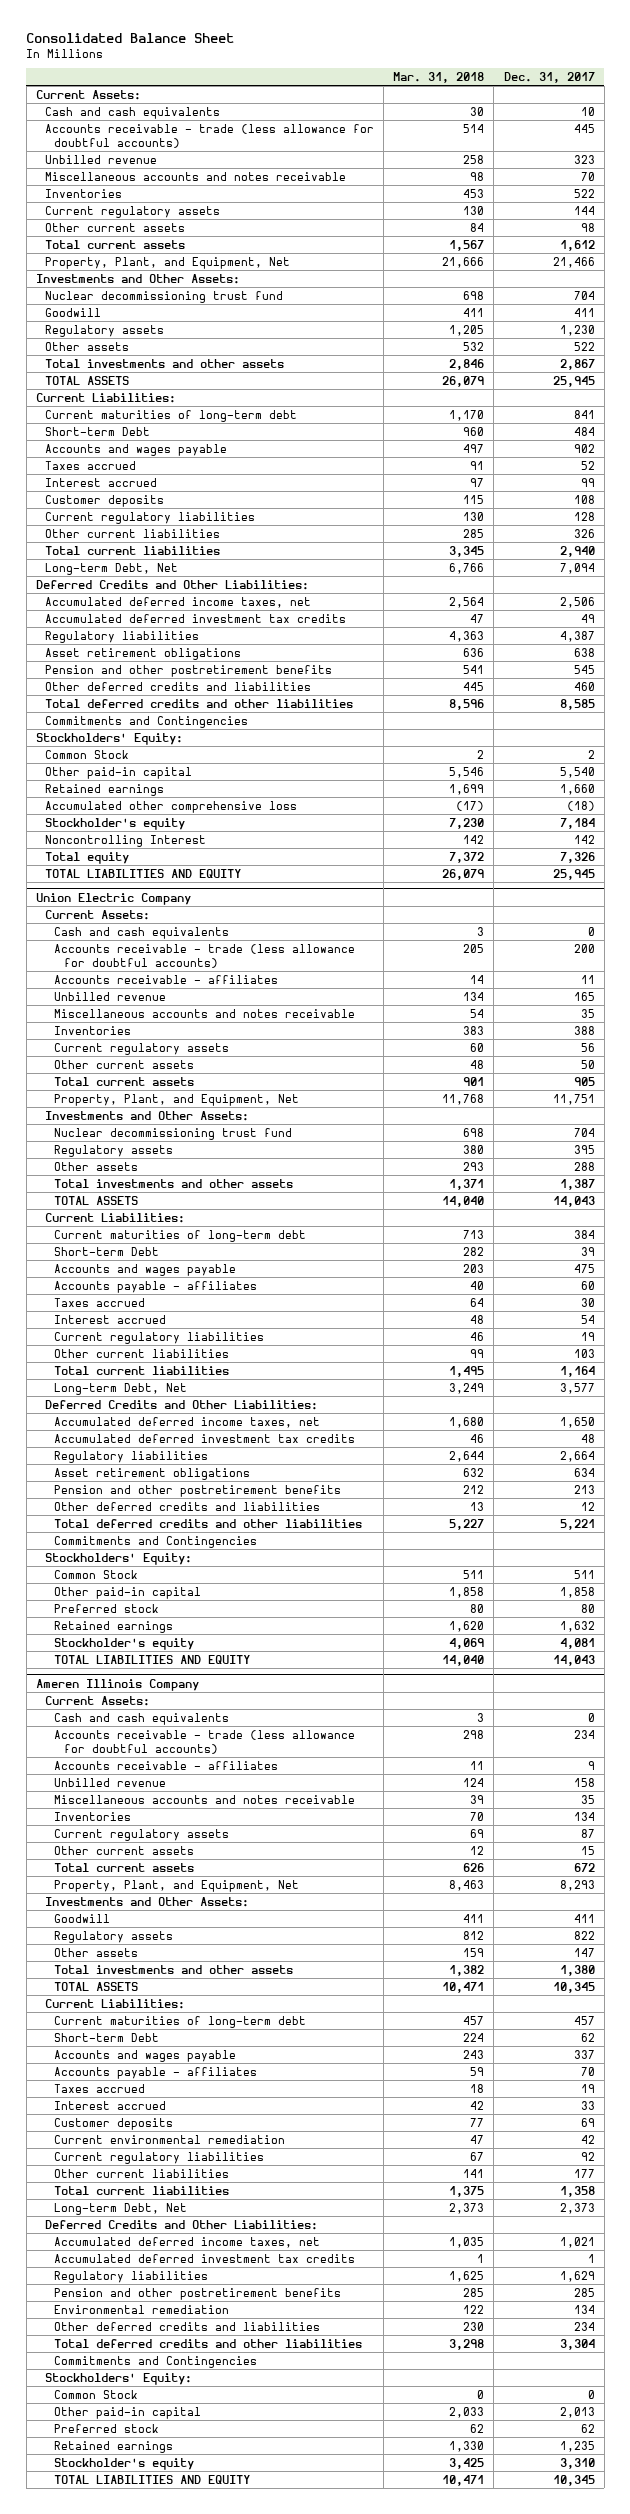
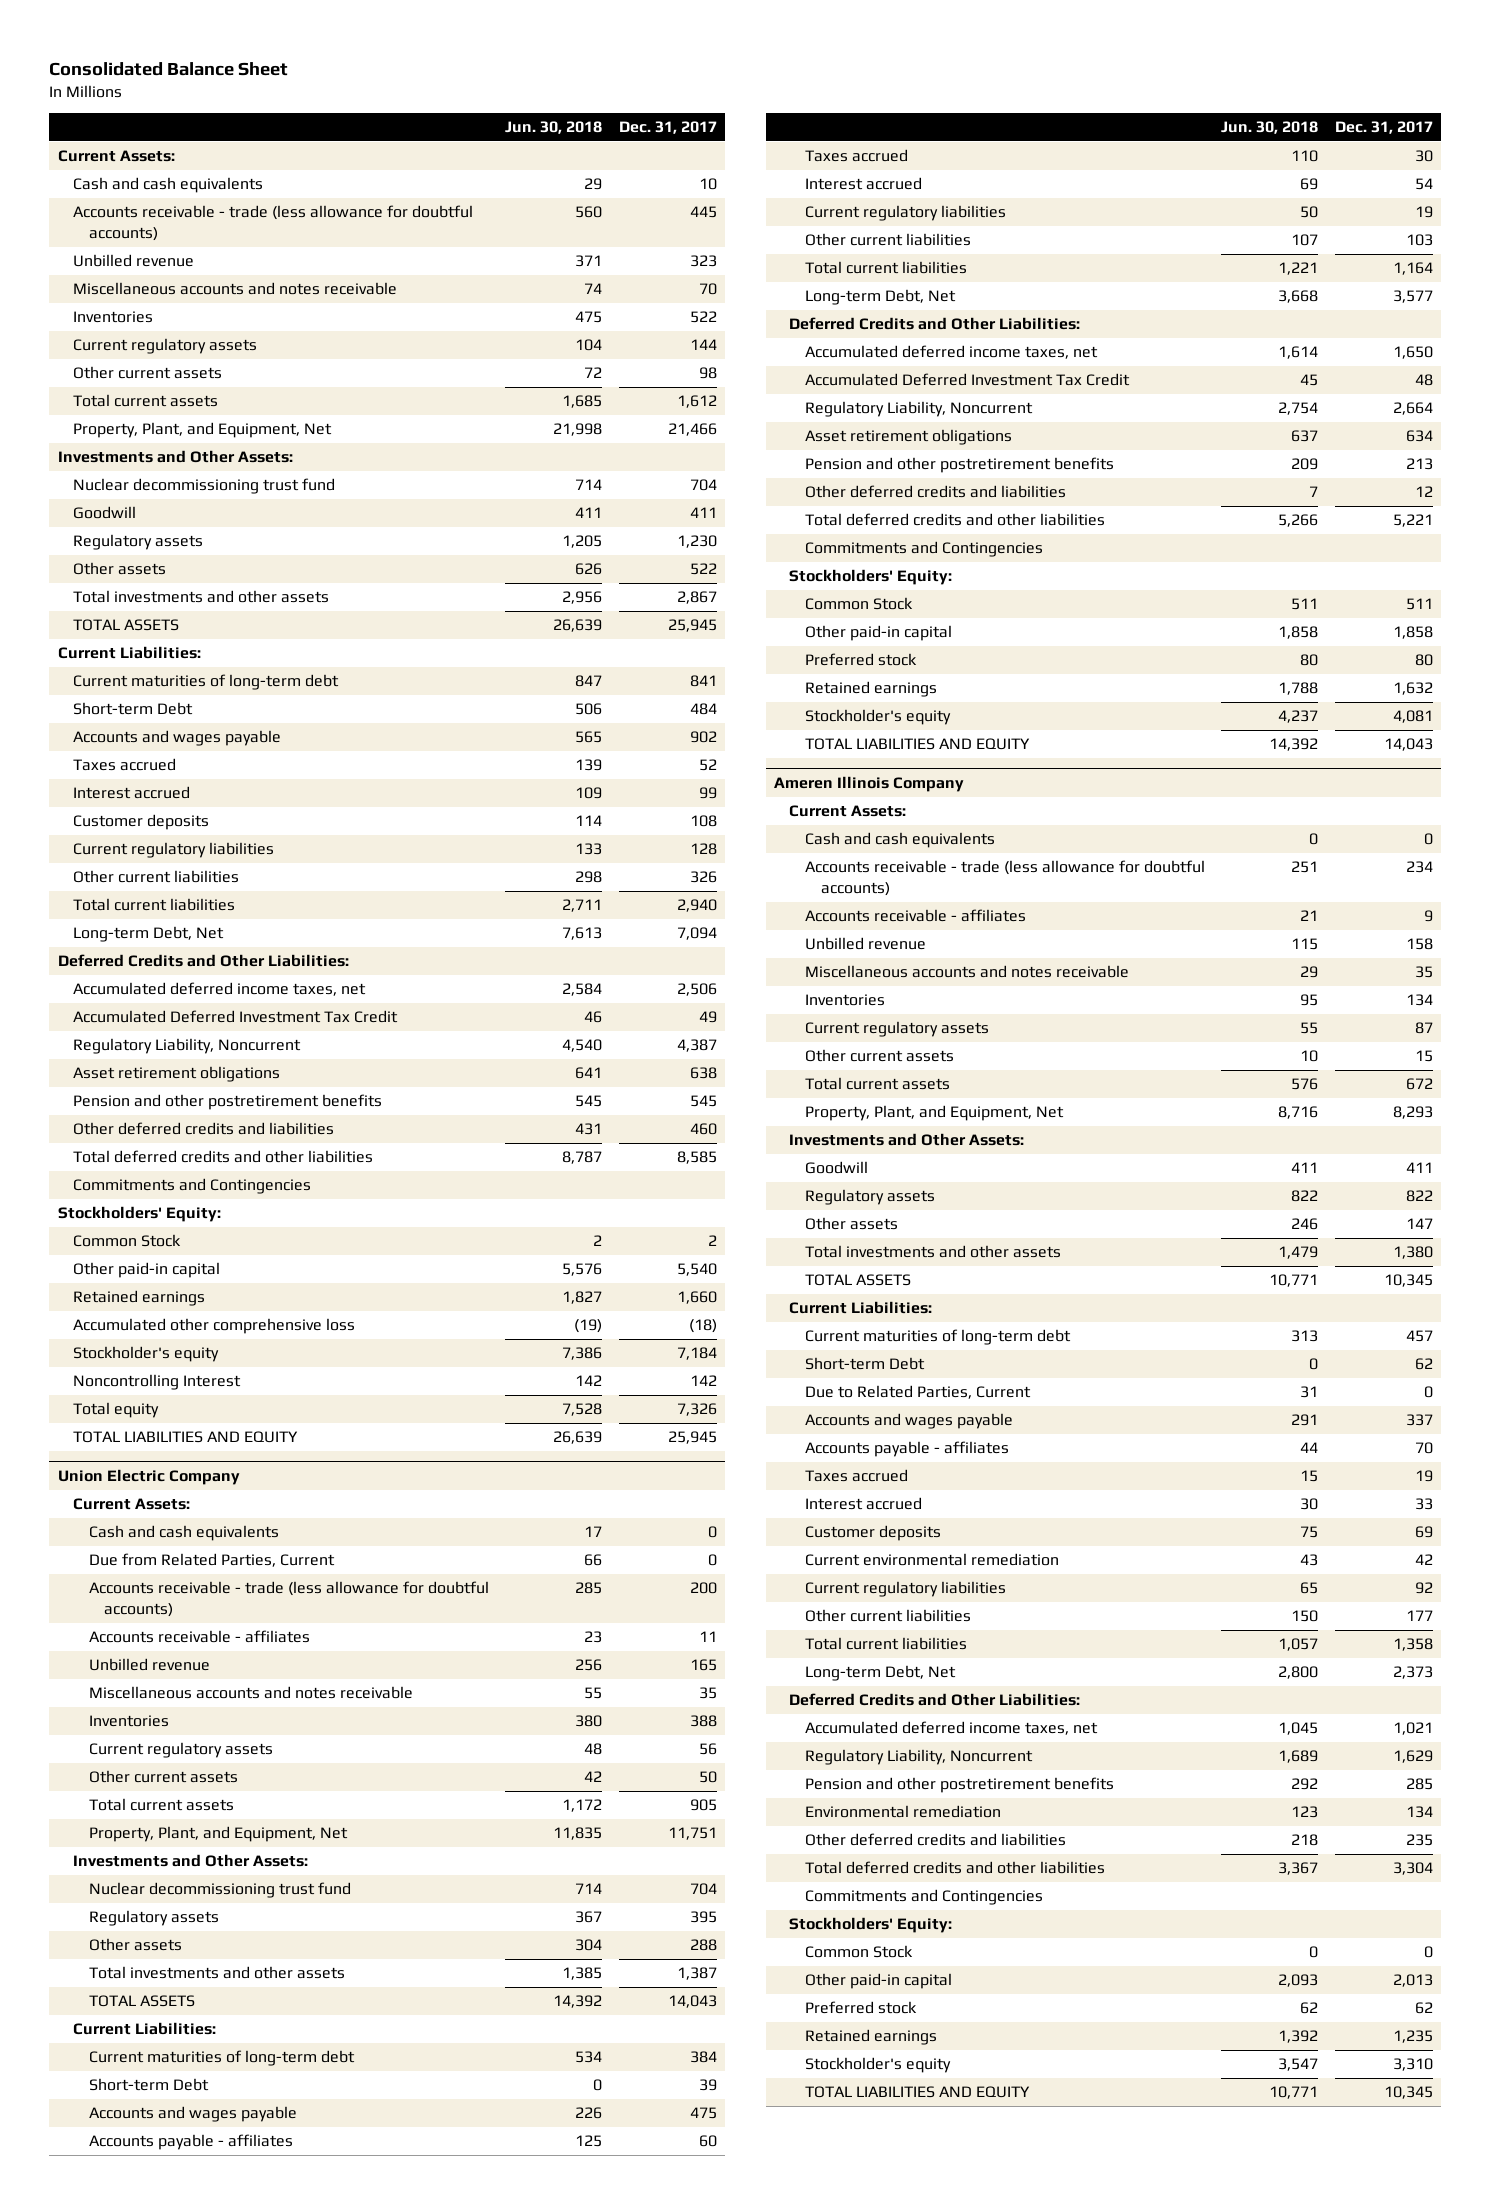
[393,72,485,84] Mar. 31, 2018 -> none
none -> [505,121,603,135] Jun. 30, 2018
[44,613,346,623] Accumulated deferred investment tax credits -> [73,1010,399,1024] Accumulated Deferred Investment Tax Credit
[44,630,199,643] Regulatory liabilities -> [73,1038,302,1055] Regulatory Liability, Noncurrent
none -> [88,1553,335,1568] Due from Related Parties, Current
[54,1433,356,1443] Accumulated deferred investment tax credits -> [804,373,1130,387] Accumulated Deferred Investment Tax Credit
[54,1450,209,1463] Regulatory liabilities -> [804,401,1033,418] Regulatory Liability, Noncurrent
none -> [804,1385,1031,1400] Due to Related Parties, Current
[54,2253,356,2263] Accumulated deferred investment tax credits -> none
[54,2270,209,2283] Regulatory liabilities -> [804,1749,1033,1766] Regulatory Liability, Noncurrent
[573,2321,595,2331] 234 -> [1405,1834,1433,1847] 235

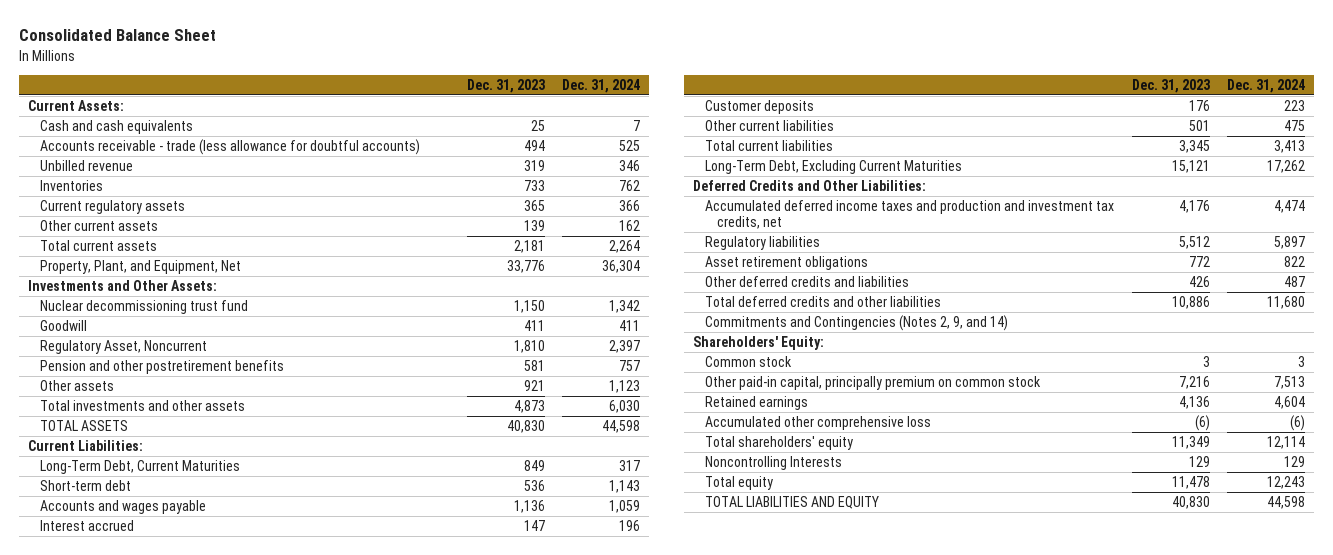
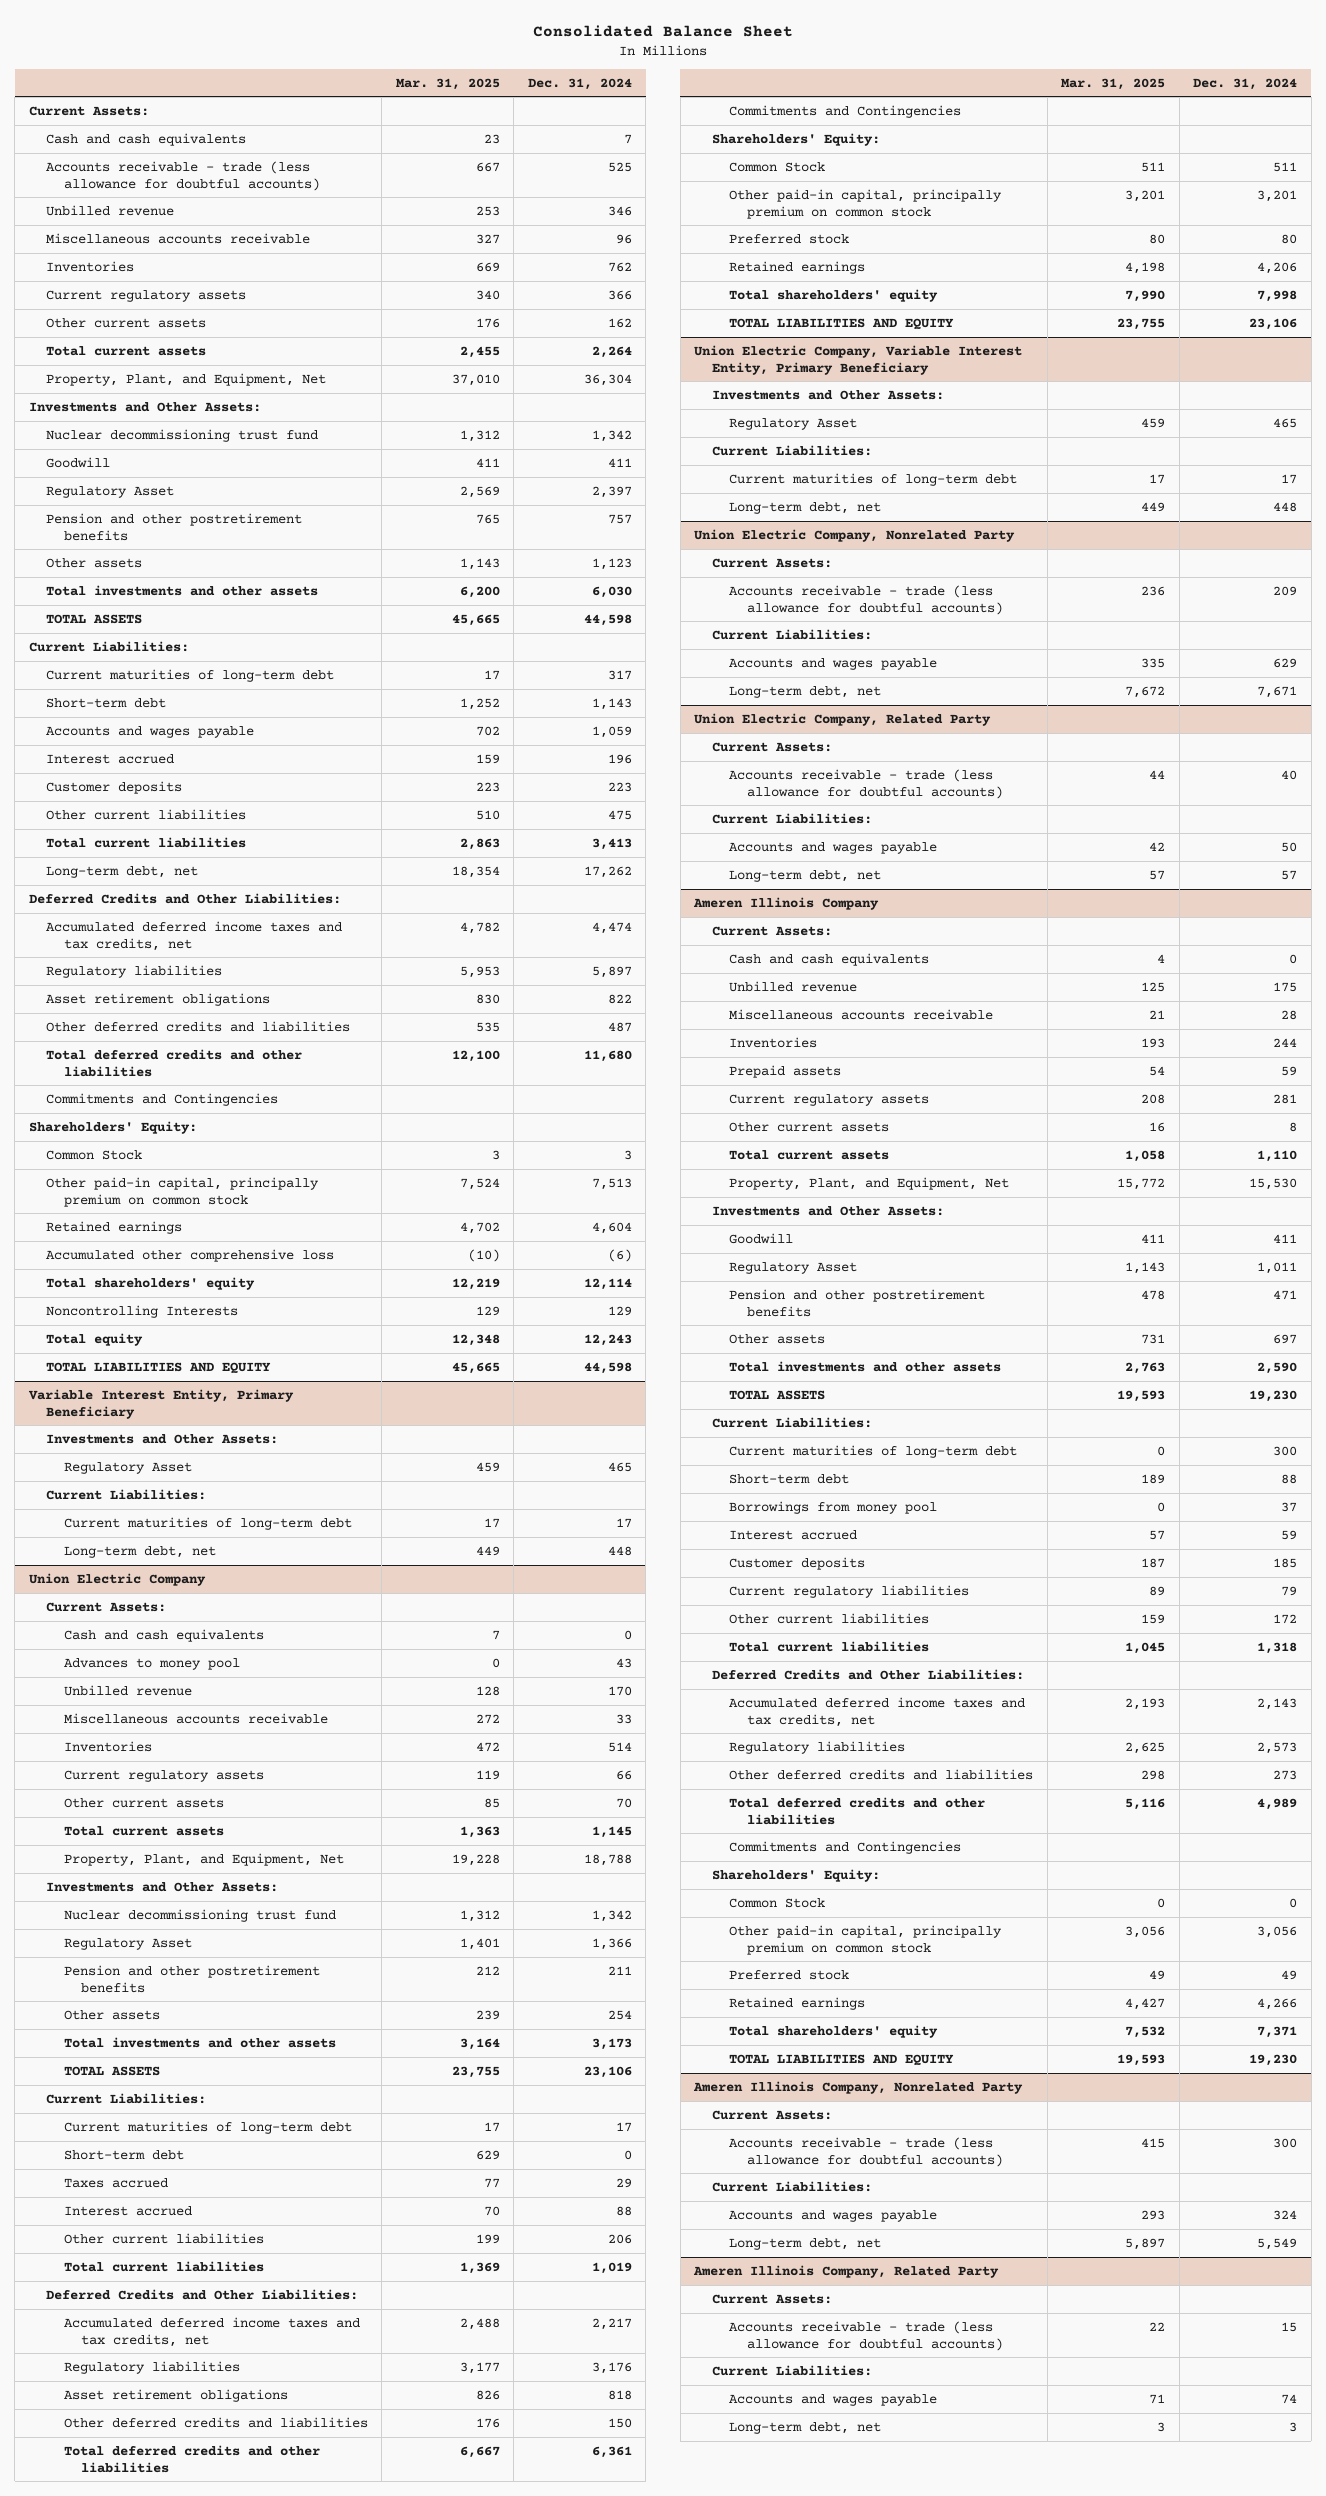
[466,78,545,93] Dec. 31, 2023 -> none
none -> [395,77,500,90] Mar. 31, 2025
none -> [46,232,311,244] Miscellaneous accounts receivable
[40,339,208,354] Regulatory Asset, Noncurrent -> [46,485,175,498] Regulatory Asset
[40,459,241,474] Long-Term Debt, Current Maturities -> [46,668,335,682] Current maturities of long-term debt
[705,159,963,174] Long-Term Debt, Excluding Current Maturities -> [46,865,199,878] Long-term debt, net
[705,199,1115,230] Accumulated deferred income taxes and production and investment tax credits, net -> [46,920,343,951] Accumulated deferred income taxes and tax credits, net
[705,314,1009,331] Commitments and Contingencies (Notes 2, 9, and 14) -> [46,1092,279,1106] Commitments and Contingencies
[705,355,793,367] Common stock -> [46,1149,143,1160] Common Stock
none -> [27,1388,294,1419] Variable Interest Entity, Primary Beneficiary
none -> [46,1433,279,1444] Investments and Other Assets:
none -> [63,1461,192,1474] Regulatory Asset
none -> [46,1488,207,1500] Current Liabilities:
none -> [63,1516,352,1530] Current maturities of long-term debt
none -> [63,1545,216,1558] Long-term debt, net
none -> [28,1572,206,1586] Union Electric Company
none -> [46,1601,167,1612] Current Assets:
none -> [63,1628,264,1642] Cash and cash equivalents
none -> [63,1657,240,1670] Advances to money pool
none -> [63,1684,192,1696] Unbilled revenue
none -> [63,1712,328,1724] Miscellaneous accounts receivable
none -> [63,1740,152,1752] Inventories
none -> [63,1769,264,1782] Current regulatory assets
none -> [63,1797,224,1808] Other current assets
none -> [63,1825,224,1836] Total current assets
none -> [63,1852,344,1866] Property, Plant, and Equipment, Net
none -> [46,1881,279,1892] Investments and Other Assets:
none -> [63,1908,336,1922] Nuclear decommissioning trust fund
none -> [63,1937,192,1950] Regulatory Asset
none -> [63,1964,320,1993] Pension and other postretirement benefits
none -> [63,2009,160,2020] Other assets
none -> [63,2036,336,2048] Total investments and other assets
none -> [63,2065,160,2076] TOTAL ASSETS
none -> [46,2092,207,2104] Current Liabilities:
none -> [63,2120,352,2134] Current maturities of long-term debt
none -> [63,2149,184,2160] Short-term debt
none -> [63,2177,168,2188] Taxes accrued
none -> [63,2205,192,2216] Interest accrued
none -> [63,2232,264,2244] Other current liabilities
none -> [63,2260,264,2272] Total current liabilities
none -> [46,2288,359,2300] Deferred Credits and Other Liabilities:
none -> [63,2316,360,2347] Accumulated deferred income taxes and tax credits, net
none -> [63,2360,240,2374] Regulatory liabilities
none -> [63,2388,288,2402] Asset retirement obligations
none -> [63,2416,368,2428] Other deferred credits and liabilities
none -> [63,2444,320,2473] Total deferred credits and other liabilities
none -> [729,104,962,118] Commitments and Contingencies
none -> [711,132,880,146] Shareholders' Equity:
none -> [729,161,826,172] Common Stock
none -> [729,188,1003,219] Other paid-in capital, principally premium on common stock
none -> [729,233,850,244] Preferred stock
none -> [729,260,866,274] Retained earnings
none -> [729,288,939,302] Total shareholders' equity
none -> [729,317,955,330] TOTAL LIABILITIES AND EQUITY
none -> [694,344,1023,375] Union Electric Company, Variable Interest Entity, Primary Beneficiary
none -> [711,389,944,400] Investments and Other Assets:
none -> [729,417,858,430] Regulatory Asset
none -> [711,444,872,456] Current Liabilities:
none -> [729,472,1018,486] Current maturities of long-term debt
none -> [729,501,882,514] Long-term debt, net
none -> [694,528,1016,542] Union Electric Company, Nonrelated Party
none -> [711,557,832,568] Current Assets:
none -> [729,584,1003,615] Accounts receivable - trade (less allowance for doubtful accounts)
none -> [711,628,872,640] Current Liabilities:
none -> [729,657,938,670] Accounts and wages payable
none -> [729,685,882,698] Long-term debt, net
none -> [694,712,992,726] Union Electric Company, Related Party
none -> [711,741,832,752] Current Assets:
none -> [729,768,1003,799] Accounts receivable - trade (less allowance for doubtful accounts)
none -> [711,812,872,824] Current Liabilities:
none -> [729,841,938,854] Accounts and wages payable
none -> [729,869,882,882] Long-term debt, net
none -> [693,896,880,910] Ameren Illinois Company
none -> [711,925,832,936] Current Assets:
none -> [729,952,930,966] Cash and cash equivalents
none -> [729,980,858,992] Unbilled revenue
none -> [729,1008,994,1020] Miscellaneous accounts receivable
none -> [729,1036,818,1048] Inventories
none -> [729,1064,842,1078] Prepaid assets
none -> [729,1093,930,1106] Current regulatory assets
none -> [729,1121,890,1132] Other current assets
none -> [729,1149,890,1160] Total current assets
none -> [729,1176,1010,1190] Property, Plant, and Equipment, Net
none -> [711,1205,944,1216] Investments and Other Assets:
none -> [729,1232,794,1244] Goodwill
none -> [729,1261,858,1274] Regulatory Asset
none -> [729,1288,986,1317] Pension and other postretirement benefits
none -> [729,1333,826,1344] Other assets
none -> [729,1360,1002,1372] Total investments and other assets
none -> [729,1389,826,1400] TOTAL ASSETS
none -> [711,1416,872,1428] Current Liabilities:
none -> [729,1444,1018,1458] Current maturities of long-term debt
none -> [729,1473,850,1484] Short-term debt
none -> [729,1500,938,1514] Borrowings from money pool
none -> [729,1529,858,1540] Interest accrued
none -> [729,1556,866,1570] Customer deposits
none -> [729,1584,970,1598] Current regulatory liabilities
none -> [729,1612,930,1624] Other current liabilities
none -> [729,1640,930,1652] Total current liabilities
none -> [711,1668,1024,1680] Deferred Credits and Other Liabilities:
none -> [729,1696,1026,1727] Accumulated deferred income taxes and tax credits, net
none -> [729,1740,906,1754] Regulatory liabilities
none -> [729,1768,1034,1780] Other deferred credits and liabilities
none -> [729,1796,986,1825] Total deferred credits and other liabilities
none -> [729,1840,962,1854] Commitments and Contingencies
none -> [711,1868,880,1882] Shareholders' Equity:
none -> [729,1897,826,1908] Common Stock
none -> [729,1924,1003,1955] Other paid-in capital, principally premium on common stock
none -> [729,1969,850,1980] Preferred stock
none -> [729,1996,866,2010] Retained earnings
none -> [729,2024,939,2038] Total shareholders' equity
none -> [729,2053,955,2066] TOTAL LIABILITIES AND EQUITY
none -> [693,2080,1024,2094] Ameren Illinois Company, Nonrelated Party
none -> [711,2109,832,2120] Current Assets:
none -> [729,2136,1003,2167] Accounts receivable - trade (less allowance for doubtful accounts)
none -> [711,2180,872,2192] Current Liabilities:
none -> [729,2209,938,2222] Accounts and wages payable
none -> [729,2237,882,2250] Long-term debt, net
none -> [693,2264,1000,2278] Ameren Illinois Company, Related Party
none -> [711,2293,832,2304] Current Assets:
none -> [729,2320,1003,2351] Accounts receivable - trade (less allowance for doubtful accounts)
none -> [711,2364,872,2376] Current Liabilities:
none -> [729,2393,938,2406] Accounts and wages payable
none -> [729,2421,882,2434] Long-term debt, net

